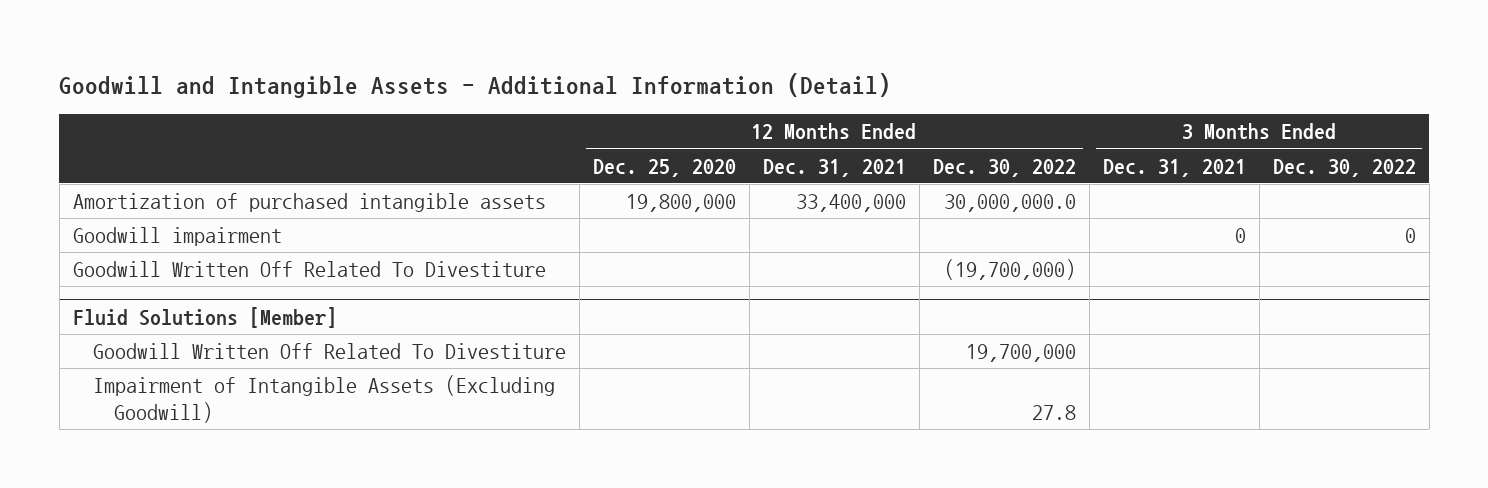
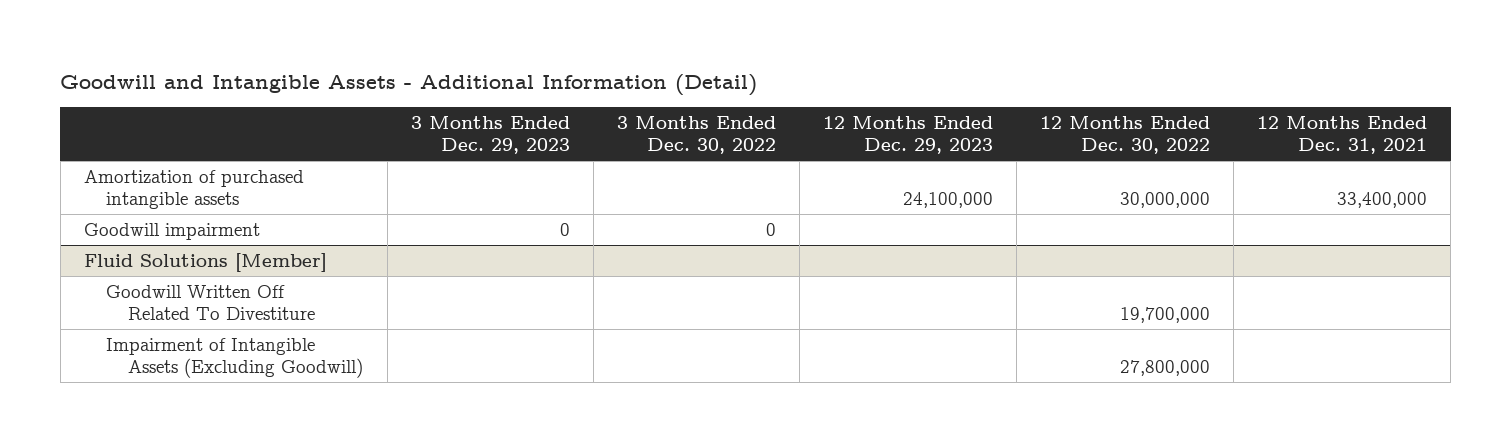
[593,158,737,177] Dec. 25, 2020 -> none
[1102,158,1246,177] Dec. 31, 2021 -> none
none -> [410,115,570,155] 3 Months Ended Dec. 29, 2023
none -> [822,115,993,155] 12 Months Ended Dec. 29, 2023
[943,194,1076,213] 30,000,000.0 -> [1120,192,1211,209] 30,000,000
[72,261,546,278] Goodwill Written Off Related To Divestiture -> none
[1031,405,1076,421] 27.8 -> [1120,360,1211,377] 27,800,000

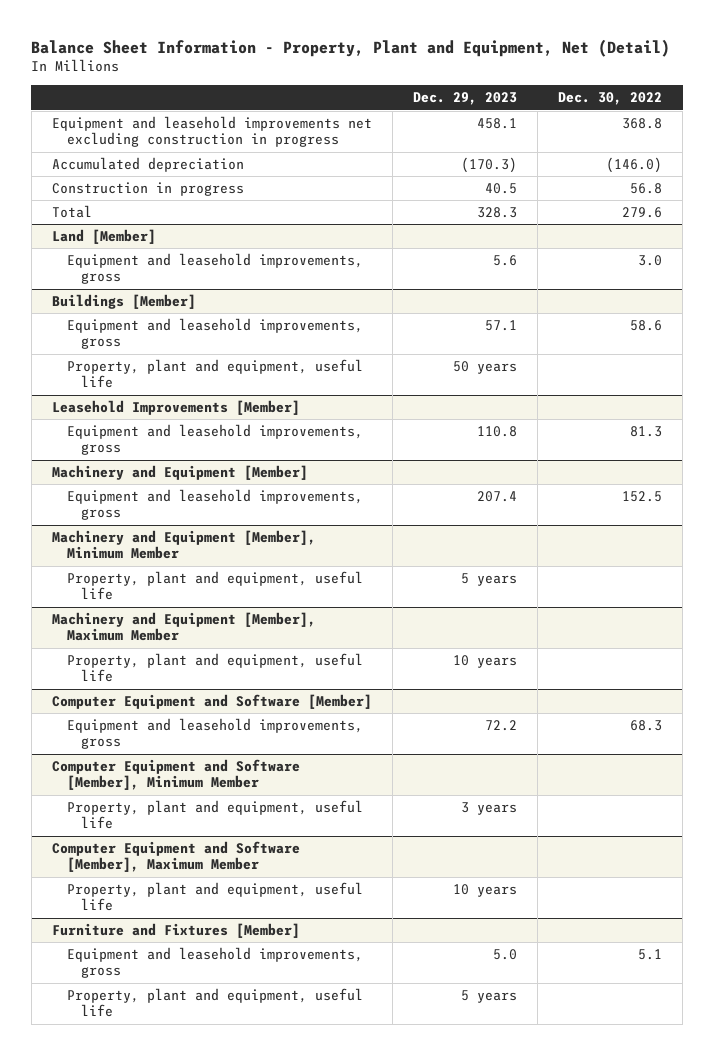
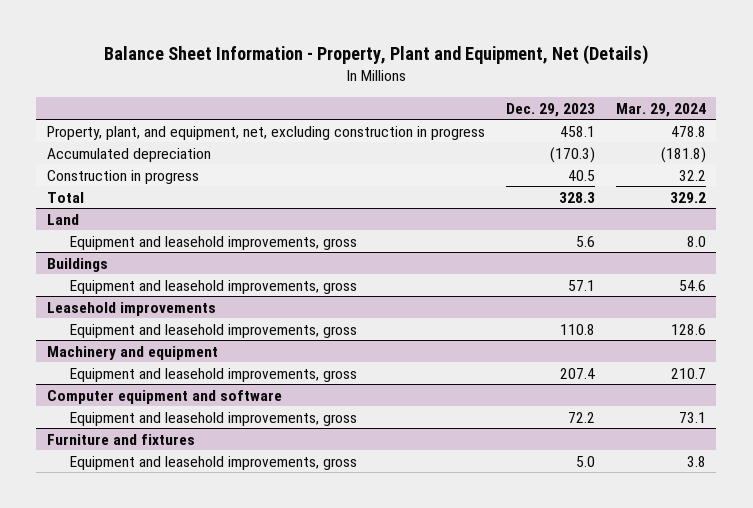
[31,38,671,57] Balance Sheet Information - Property, Plant and Equipment, Net (Detail) -> [104,45,649,66] Balance Sheet Information - Property, Plant and Equipment, Net (Details)
[558,92,663,106] Dec. 30, 2022 -> none
none -> [615,102,706,117] Mar. 29, 2024
[51,116,372,148] Equipment and leasehold improvements net excluding construction in progress -> [46,125,485,140] Property, plant, and equipment, net, excluding construction in progress
[51,229,156,245] Land [Member] -> [46,213,79,225] Land
[51,294,196,310] Buildings [Member] -> [46,257,108,272] Buildings
[66,359,363,389] Property, plant and equipment, useful life -> none
[51,400,300,416] Leasehold Improvements [Member] -> [46,301,216,316] Leasehold improvements
[51,465,308,481] Machinery and Equipment [Member] -> [46,345,218,360] Machinery and equipment
[51,530,316,560] Machinery and Equipment [Member], Minimum Member -> none
[66,571,363,601] Property, plant and equipment, useful life -> none
[51,612,316,642] Machinery and Equipment [Member], Maximum Member -> none
[66,653,363,683] Property, plant and equipment, useful life -> none
[51,694,372,710] Computer Equipment and Software [Member] -> [46,389,282,404] Computer equipment and software
[51,759,300,791] Computer Equipment and Software [Member], Minimum Member -> none
[66,800,363,830] Property, plant and equipment, useful life -> none
[51,841,300,873] Computer Equipment and Software [Member], Maximum Member -> none
[66,882,363,912] Property, plant and equipment, useful life -> none
[51,923,300,939] Furniture and Fixtures [Member] -> [46,433,195,445] Furniture and fixtures
[66,988,363,1018] Property, plant and equipment, useful life -> none

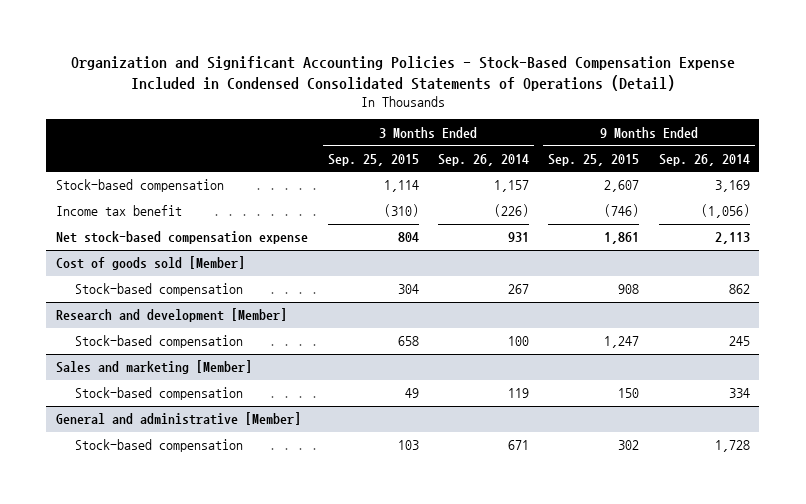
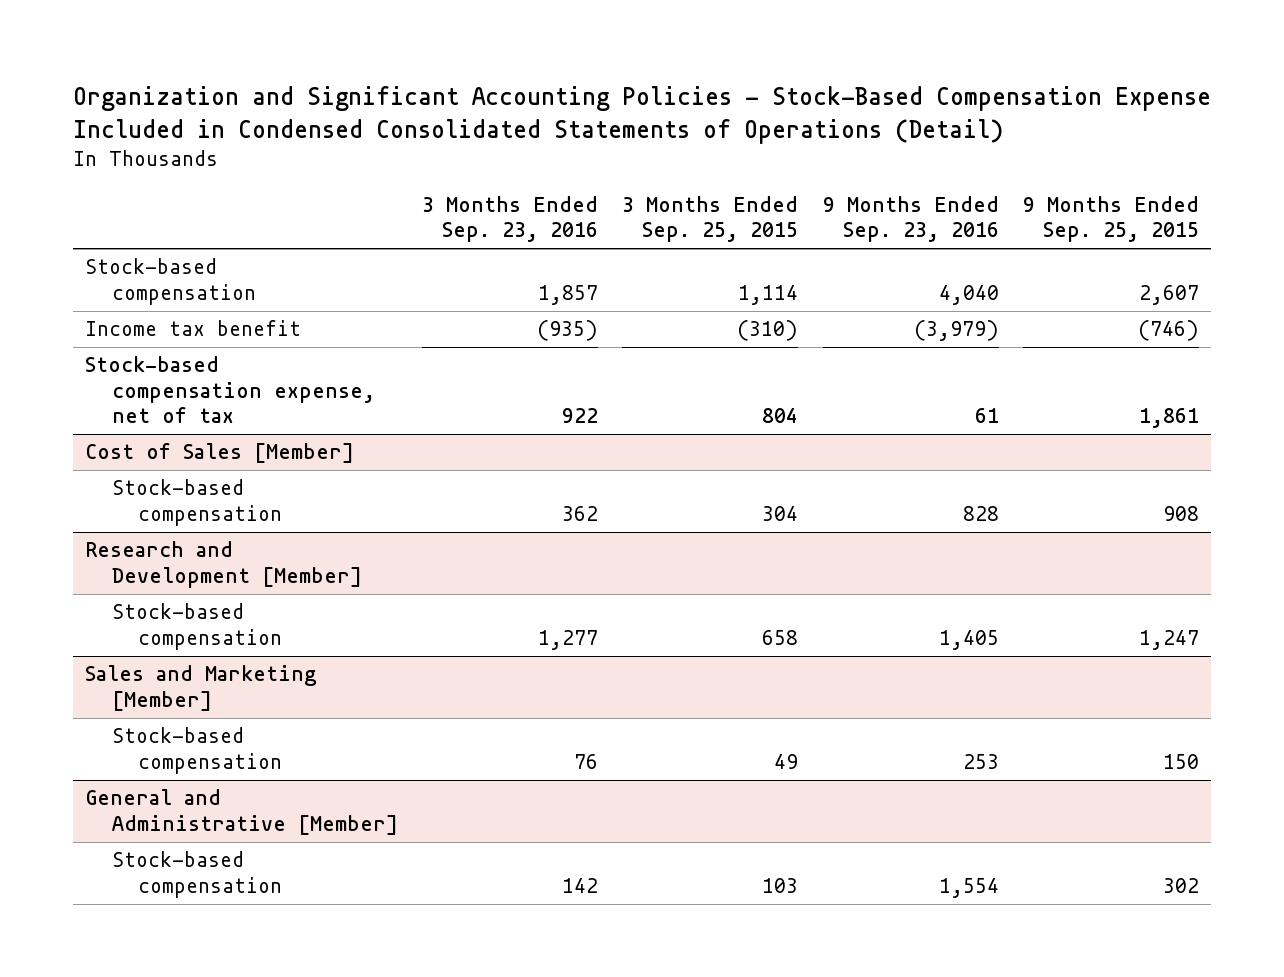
[437,153,529,166] Sep. 26, 2014 -> none
[658,153,750,166] Sep. 26, 2014 -> none
none -> [421,195,598,243] 3 Months Ended Sep. 23, 2016
none -> [822,195,999,243] 9 Months Ended Sep. 23, 2016
[56,231,309,245] Net stock-based compensation expense -> [84,356,375,424] Stock-based compensation expense, net of tax
[56,256,246,271] Cost of goods sold [Member] -> [84,443,354,464] Cost of Sales [Member]
[56,308,288,323] Research and development [Member] -> [84,541,362,588] Research and Development [Member]
[56,360,253,375] Sales and marketing [Member] -> [84,665,317,711] Sales and Marketing [Member]
[56,412,302,426] General and administrative [Member] -> [84,789,398,835] General and Administrative [Member]

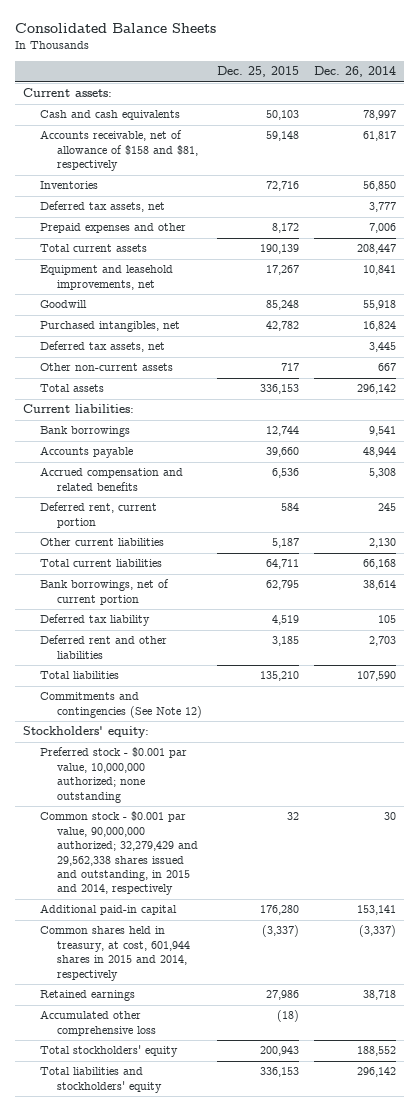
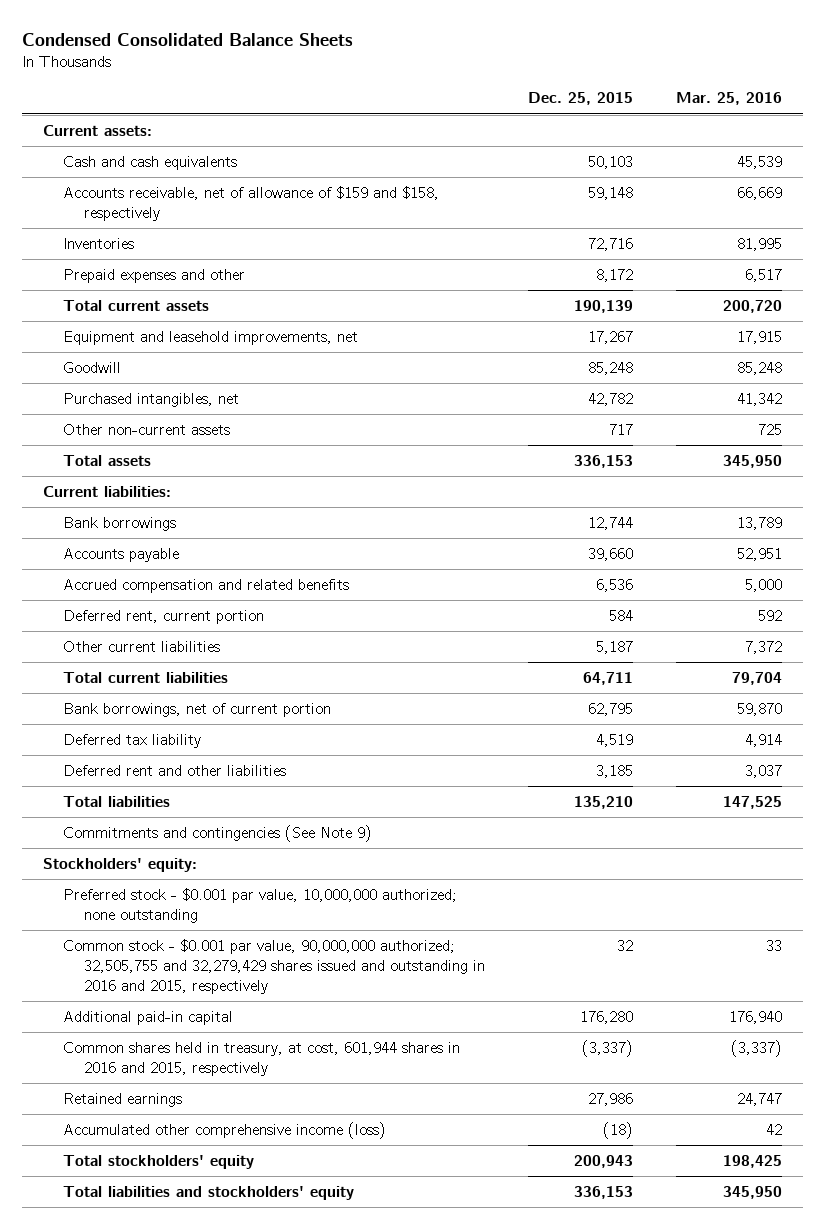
[15,23,217,34] Consolidated Balance Sheets -> [21,32,353,46] Condensed Consolidated Balance Sheets
[314,66,397,78] Dec. 26, 2014 -> none
none -> [675,92,782,106] Mar. 25, 2016
[39,130,198,172] Accounts receivable, net of allowance of $158 and $81, respectively -> [63,185,440,221] Accounts receivable, net of allowance of $159 and $158, respectively
[39,201,165,213] Deferred tax assets, net -> none
[39,341,165,353] Deferred tax assets, net -> none
[39,692,202,718] Commitments and contingencies (See Note 12) -> [63,824,373,842] Commitments and contingencies (See Note 9)
[39,811,198,896] Common stock - $0.001 par value, 90,000,000 authorized; 32,279,429 and 29,562,338 shares issued and outstanding, in 2015 and 2014, respectively -> [63,938,485,995] Common stock - $0.001 par value, 90,000,000 authorized; 32,505,755 and 32,279,429 shares issued and outstanding in 2016 and 2015, respectively
[39,926,190,981] Common shares held in treasury, at cost, 601,944 shares in 2015 and 2014, respectively -> [63,1041,461,1076] Common shares held in treasury, at cost, 601,944 shares in 2016 and 2015, respectively
[39,1010,156,1036] Accumulated other comprehensive loss -> [63,1121,387,1139] Accumulated other comprehensive income (loss)

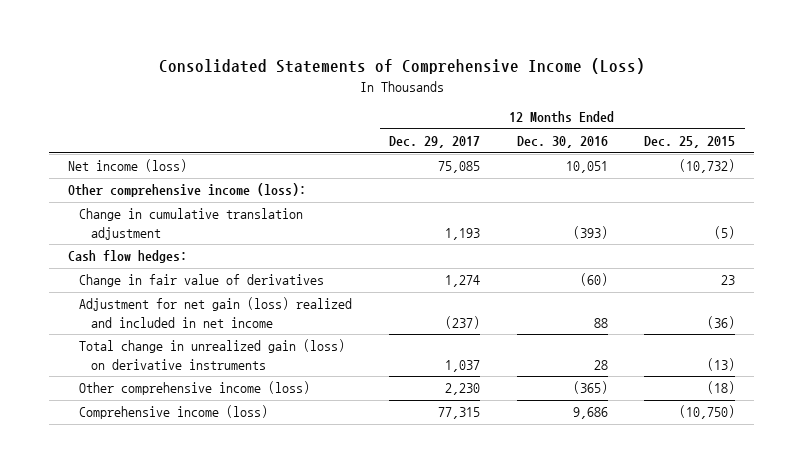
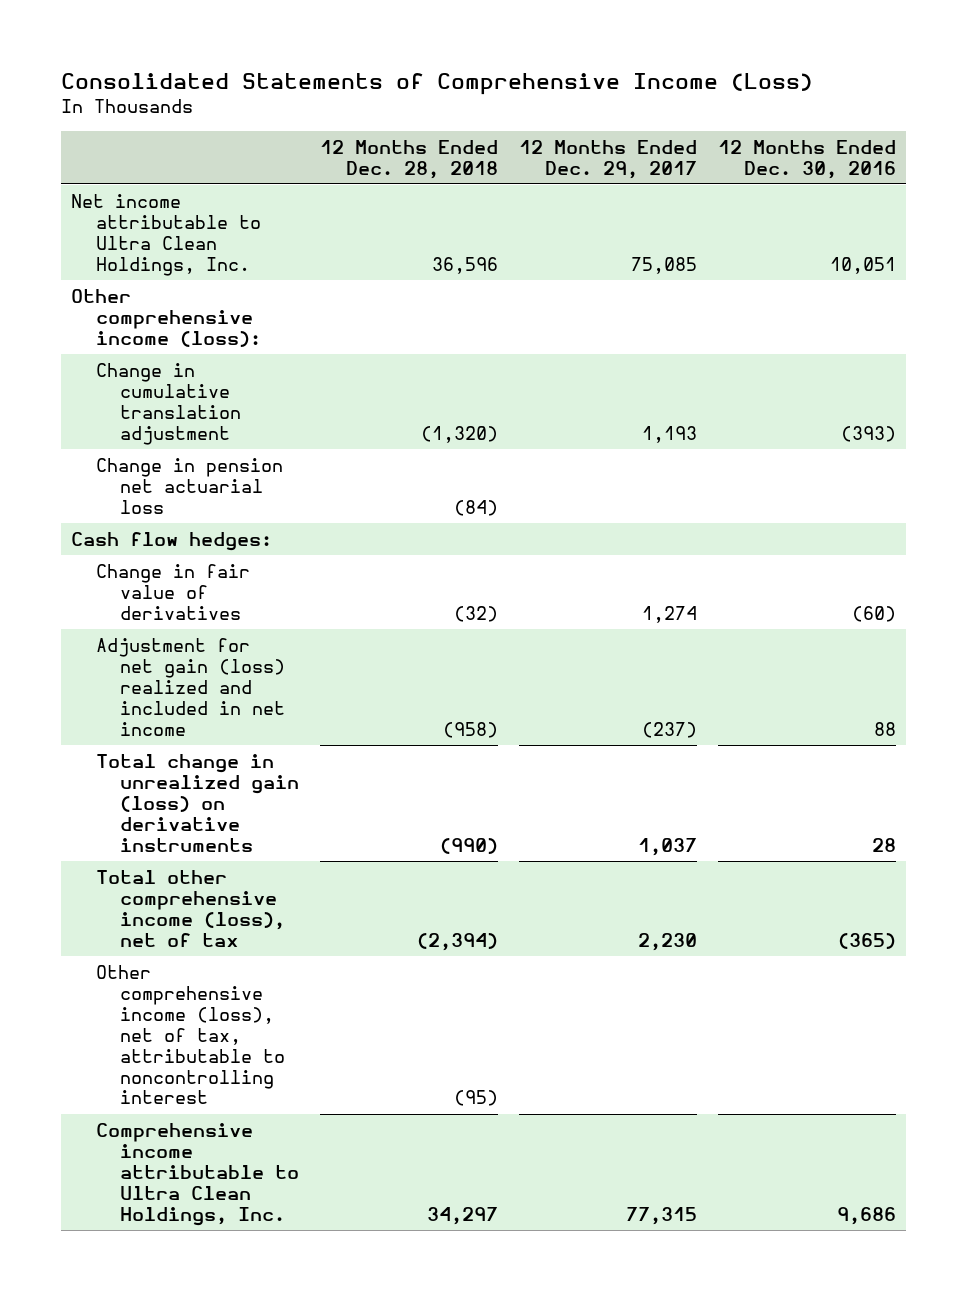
[644,136,736,149] Dec. 25, 2015 -> none
none -> [319,139,498,179] 12 Months Ended Dec. 28, 2018
[67,159,187,173] Net income (loss) -> [71,193,261,276] Net income attributable to Ultra Clean Holdings, Inc.
none -> [95,457,283,514] Change in pension net actuarial loss
[79,381,311,396] Other comprehensive income (loss) -> [95,869,285,947] Total other comprehensive income (loss), net of tax
none -> [95,964,285,1105] Other comprehensive income (loss), net of tax, attributable to noncontrolling interest
[79,405,269,420] Comprehensive income (loss) -> [95,1122,299,1226] Comprehensive income attributable to Ultra Clean Holdings, Inc.

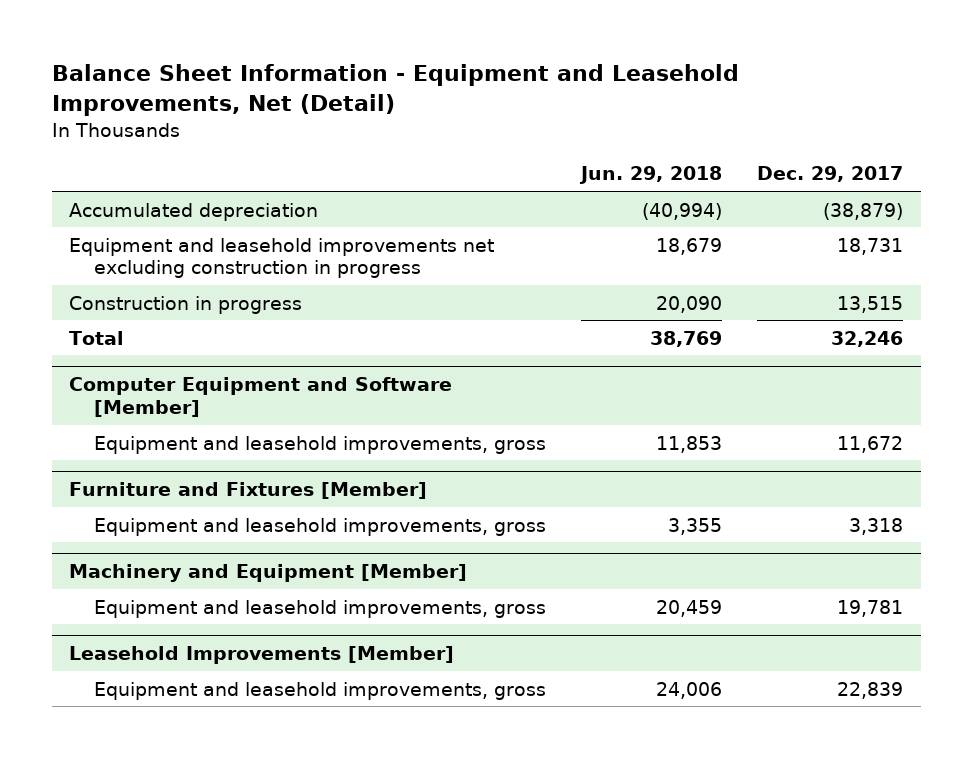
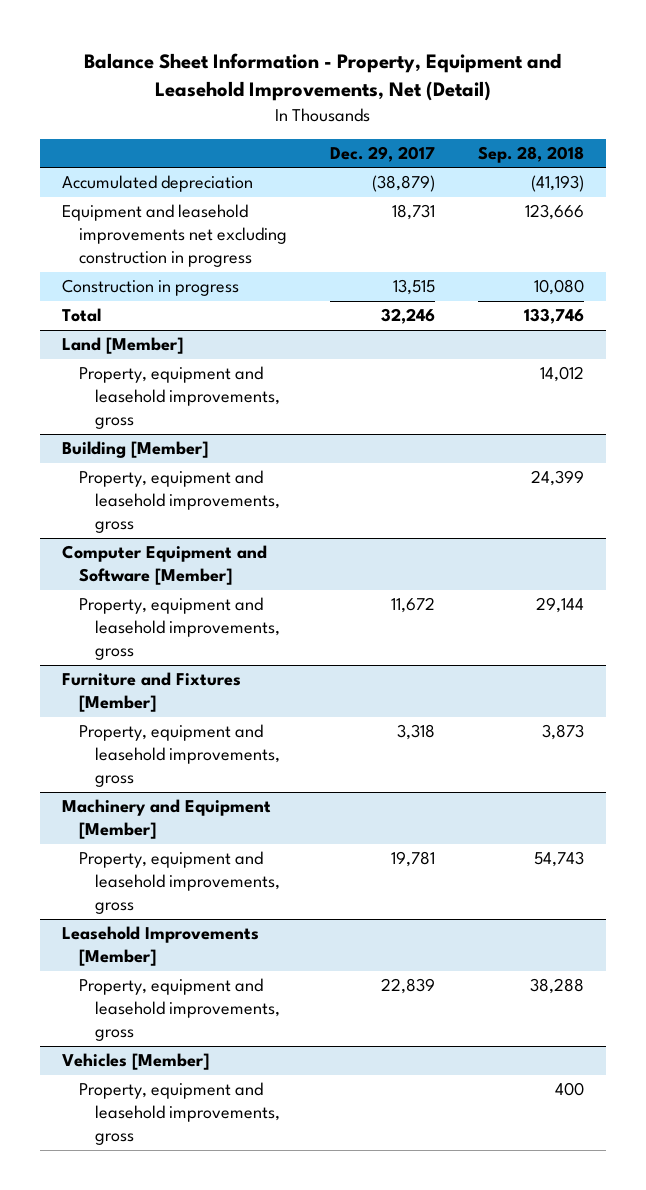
[51,64,739,117] Balance Sheet Information - Equipment and Leasehold Improvements, Net (Detail) -> [84,53,562,102] Balance Sheet Information - Property, Equipment and Leasehold Improvements, Net (Detail)
[579,166,723,185] Jun. 29, 2018 -> none
none -> [478,145,585,163] Sep. 28, 2018
none -> [61,337,183,355] Land [Member]
none -> [78,366,281,430] Property, equipment and leasehold improvements, gross
none -> [61,441,208,459] Building [Member]
none -> [78,470,281,534] Property, equipment and leasehold improvements, gross
[93,435,546,454] Equipment and leasehold improvements, gross -> [78,597,281,661] Property, equipment and leasehold improvements, gross
[93,517,546,536] Equipment and leasehold improvements, gross -> [78,724,281,788] Property, equipment and leasehold improvements, gross
[93,599,546,618] Equipment and leasehold improvements, gross -> [78,851,281,915] Property, equipment and leasehold improvements, gross
[93,681,546,700] Equipment and leasehold improvements, gross -> [78,978,281,1042] Property, equipment and leasehold improvements, gross
none -> [61,1053,209,1071] Vehicles [Member]
none -> [78,1082,281,1146] Property, equipment and leasehold improvements, gross

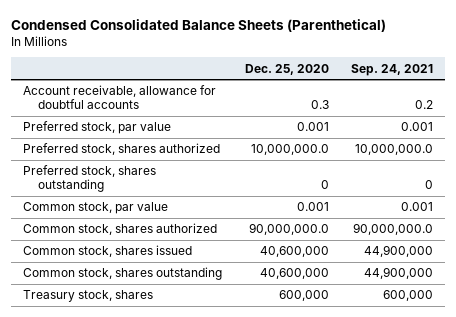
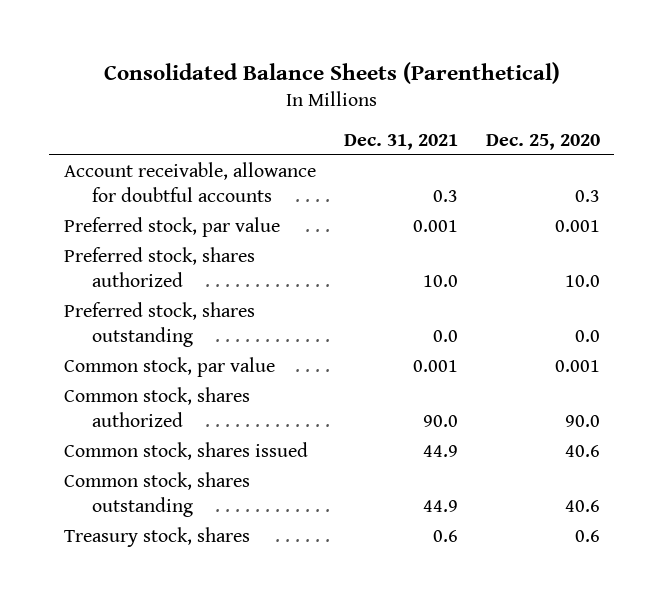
[11,18,387,32] Condensed Consolidated Balance Sheets (Parenthetical) -> [103,61,560,84] Consolidated Balance Sheets (Parenthetical)
[351,63,434,76] Sep. 24, 2021 -> none
none -> [343,133,458,150] Dec. 31, 2021
[250,144,329,156] 10,000,000.0 -> [565,274,601,287] 10.0
[320,179,329,189] 0 -> [575,329,601,342] 0.0
[248,223,329,236] 90,000,000.0 -> [565,414,601,427] 90.0
[259,246,329,258] 40,600,000 -> [565,444,601,457] 40.6
[259,268,329,280] 40,600,000 -> [565,499,601,512] 40.6
[278,290,329,302] 600,000 -> [575,529,601,542] 0.6

